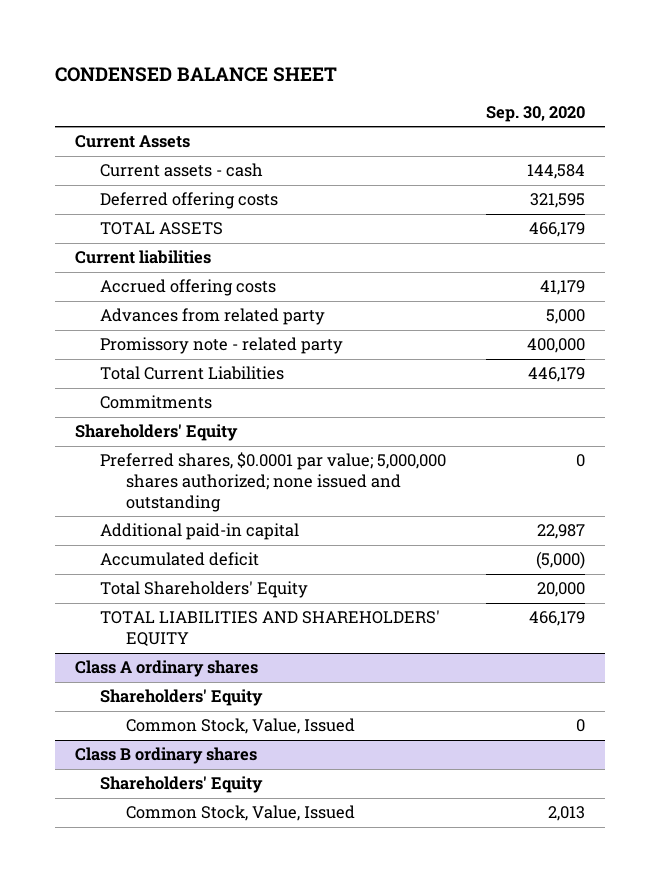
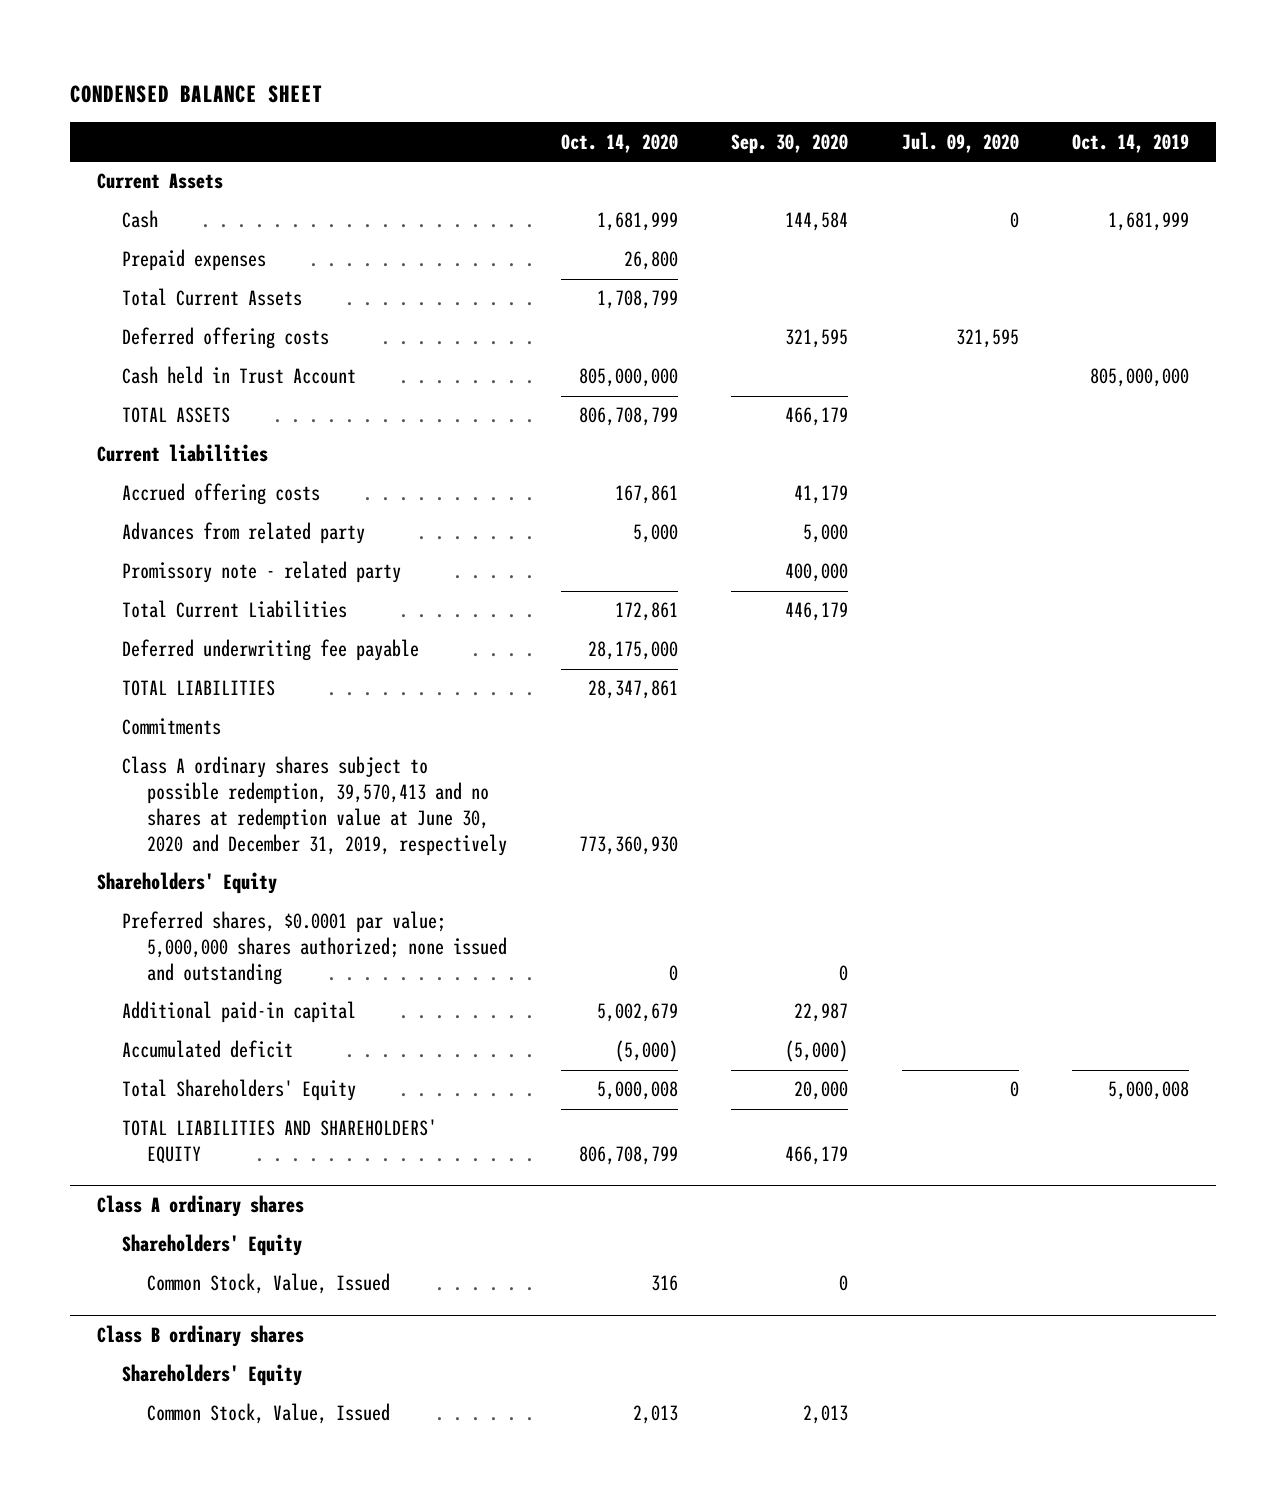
none -> [560,133,678,153] Oct. 14, 2020
none -> [901,131,1019,153] Jul. 09, 2020
none -> [1071,133,1189,153] Oct. 14, 2019
[100,163,264,178] Current assets - cash -> [122,210,159,229] Cash
none -> [122,249,267,272] Prepaid expenses
none -> [122,288,303,307] Total Current Assets
none -> [122,366,357,385] Cash held in Trust Account
none -> [122,639,420,662] Deferred underwriting fee payable
none -> [122,680,276,697] TOTAL LIABILITIES
none -> [122,756,508,856] Class A ordinary shares subject to possible redemption, 39,570,413 and no shares at redemption value at June 30, 2020 and December 31, 2019, respectively

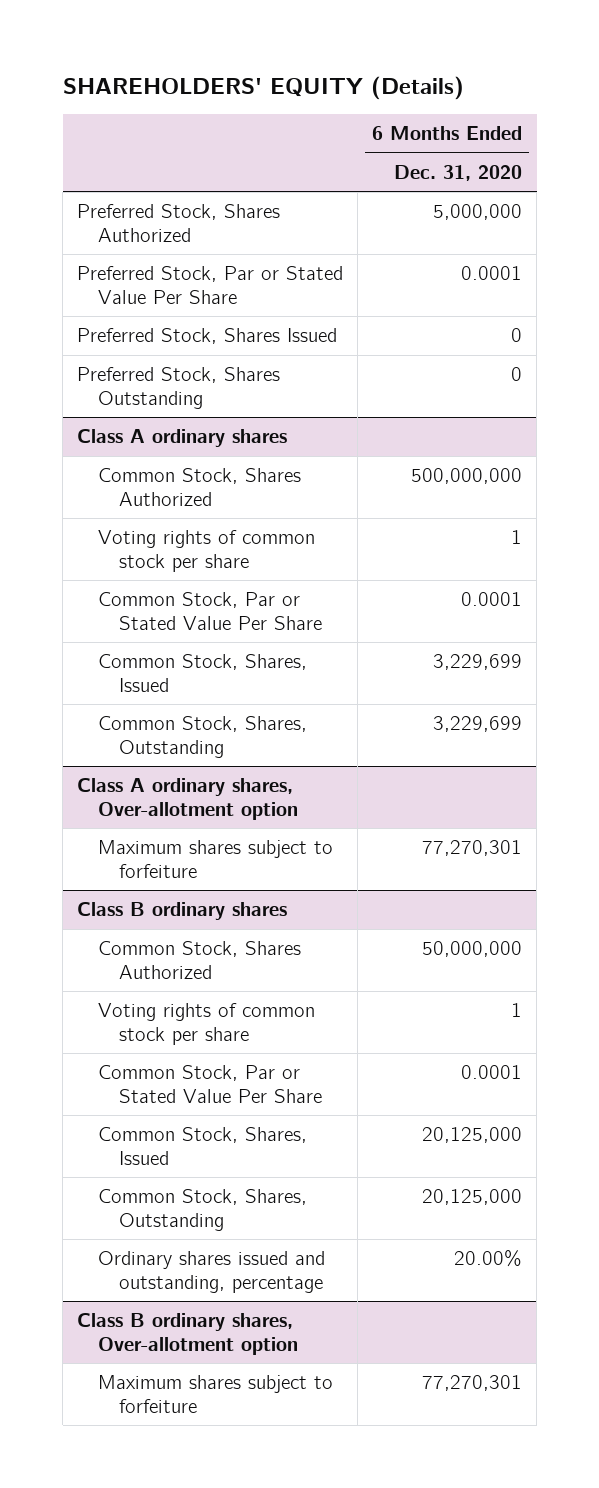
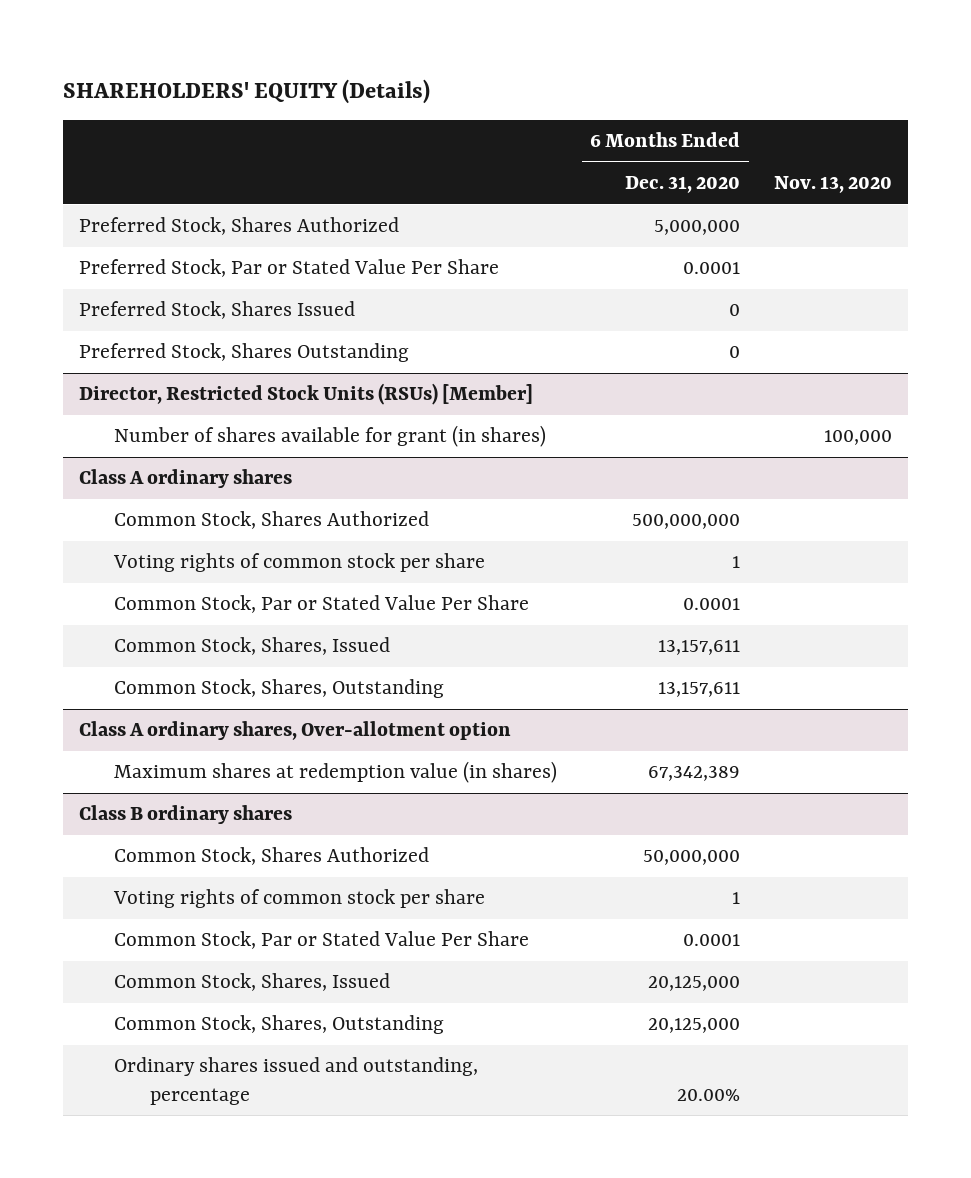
none -> [773,176,892,194] Nov. 13, 2020
none -> [79,383,534,406] Director, Restricted Stock Units (RSUs) [Member]
none -> [114,425,547,448] Number of shares available for grant (in shares)
[433,654,523,671] 3,229,699 -> [658,640,741,656] 13,157,611
[433,716,523,733] 3,229,699 -> [658,682,741,698] 13,157,611
[98,840,334,879] Maximum shares subject to forfeiture -> [114,761,558,784] Maximum shares at redemption value (in shares)
[422,840,523,857] 77,270,301 -> [648,766,741,782] 67,342,389
[77,1313,299,1356] Class B ordinary shares, Over-allotment option -> none
[98,1375,334,1414] Maximum shares subject to forfeiture -> none

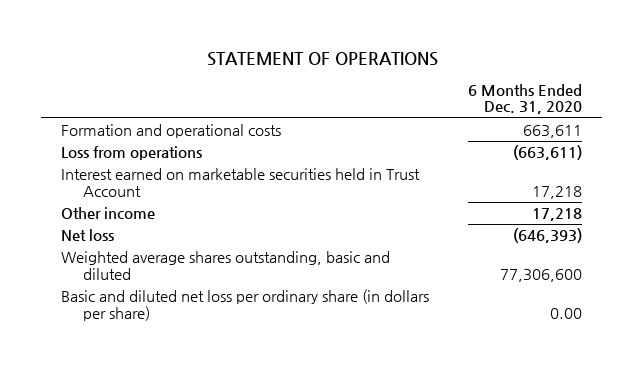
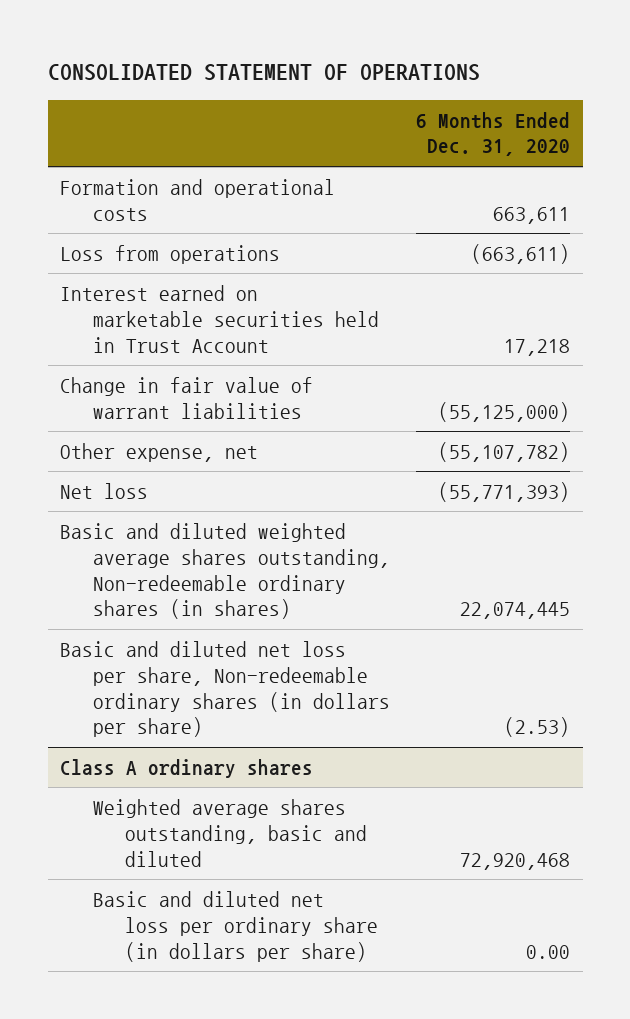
[206,51,438,66] STATEMENT OF OPERATIONS -> [47,64,480,82] CONSOLIDATED STATEMENT OF OPERATIONS
[60,207,155,220] Other income -> none
none -> [60,376,314,419] Change in fair value of warrant liabilities
none -> [60,442,259,462] Other expense, net
[513,228,583,244] (646,393) -> [437,481,570,502] (55,771,393)
none -> [60,522,390,620] Basic and diluted weighted average shares outstanding, Non-redeemable ordinary shares (in shares)
none -> [60,640,390,738] Basic and diluted net loss per share, Non-redeemable ordinary shares (in dollars per share)
none -> [60,758,314,778] Class A ordinary shares
[500,269,583,283] 77,306,600 -> [459,852,570,870] 72,920,468

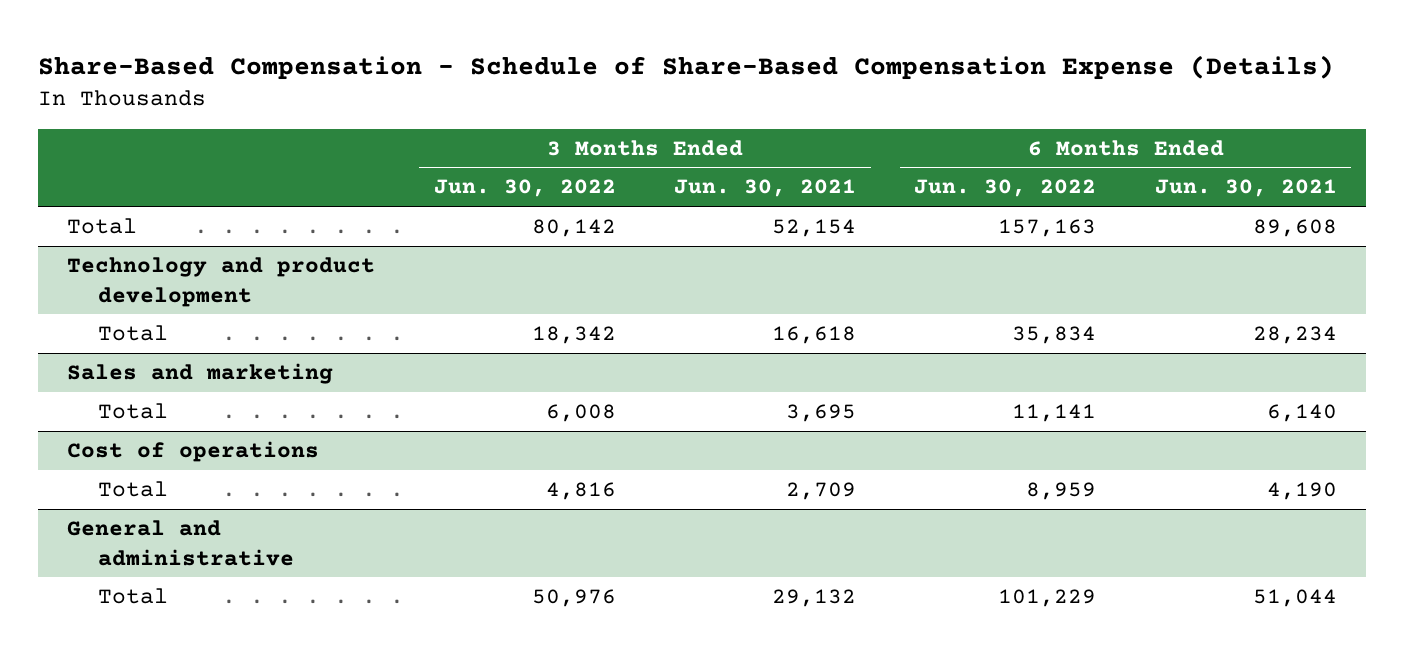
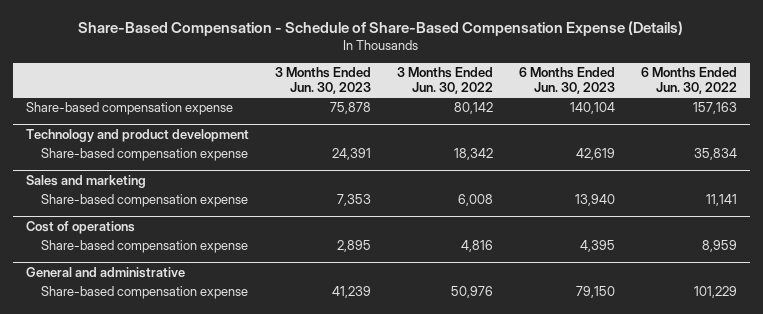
[673,179,856,198] Jun. 30, 2021 -> none
[1154,179,1337,198] Jun. 30, 2021 -> none
none -> [274,67,371,95] 3 Months Ended Jun. 30, 2023
none -> [519,67,616,95] 6 Months Ended Jun. 30, 2023
[67,218,138,235] Total -> [25,102,233,116] Share-based compensation expense
[97,325,168,342] Total -> [41,148,249,162] Share-based compensation expense
[97,403,168,420] Total -> [41,194,249,208] Share-based compensation expense
[97,481,168,498] Total -> [41,240,249,254] Share-based compensation expense
[97,588,168,605] Total -> [41,286,249,300] Share-based compensation expense

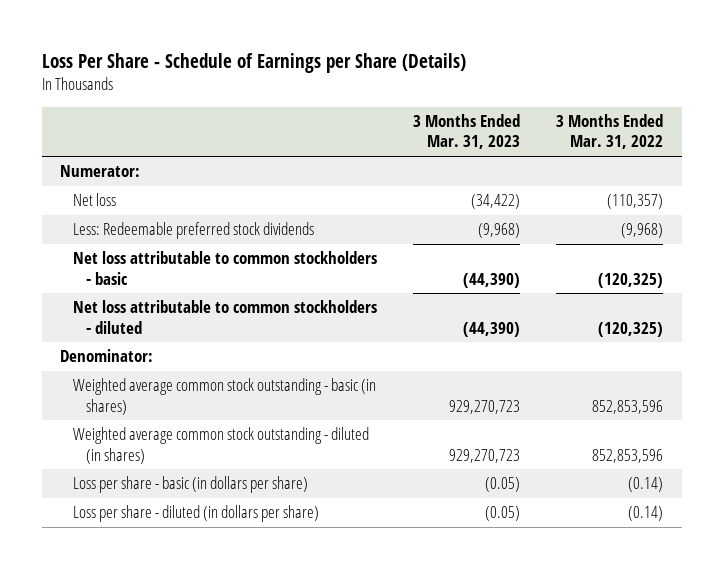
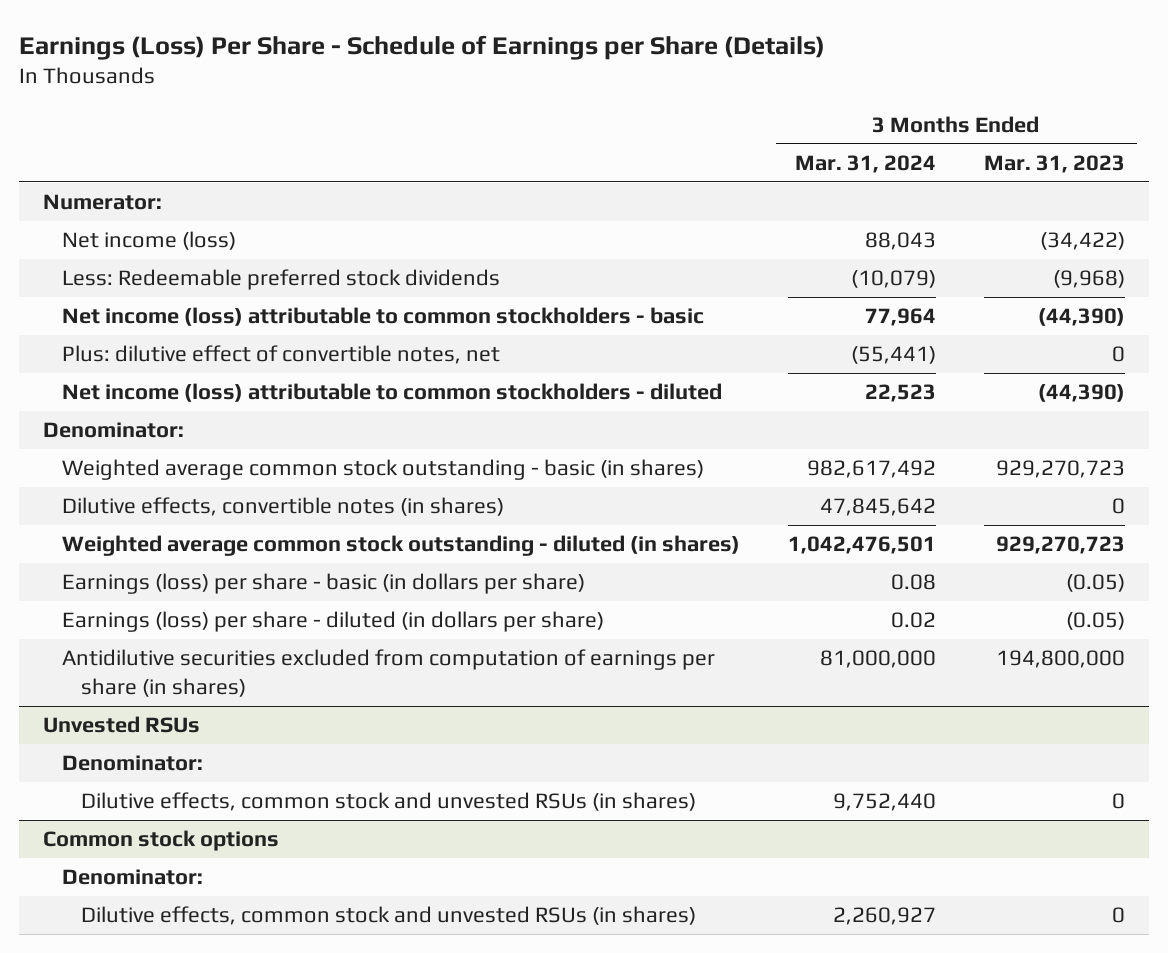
[42,52,467,73] Loss Per Share - Schedule of Earnings per Share (Details) -> [19,34,826,60] Earnings (Loss) Per Share - Schedule of Earnings per Share (Details)
[556,114,664,150] 3 Months Ended Mar. 31, 2022 -> none
none -> [794,154,936,173] Mar. 31, 2024
[73,193,117,207] Net loss -> [62,231,237,251] Net income (loss)
[73,251,378,285] Net loss attributable to common stockholders - basic -> [62,307,705,327] Net income (loss) attributable to common stockholders - basic
none -> [62,345,501,365] Plus: dilutive effect of convertible notes, net
[73,300,378,334] Net loss attributable to common stockholders - diluted -> [62,383,723,403] Net income (loss) attributable to common stockholders - diluted
none -> [62,497,505,517] Dilutive effects, convertible notes (in shares)
[73,476,309,494] Loss per share - basic (in dollars per share) -> [62,573,586,595] Earnings (loss) per share - basic (in dollars per share)
[73,505,320,523] Loss per share - diluted (in dollars per share) -> [62,611,605,633] Earnings (loss) per share - diluted (in dollars per share)
none -> [62,649,716,697] Antidilutive securities excluded from computation of earnings per share (in shares)
none -> [43,716,201,734] Unvested RSUs
none -> [62,755,204,772] Denominator:
none -> [81,792,697,812] Dilutive effects, common stock and unvested RSUs (in shares)
none -> [43,830,280,852] Common stock options
none -> [62,869,204,886] Denominator:
none -> [81,906,697,926] Dilutive effects, common stock and unvested RSUs (in shares)

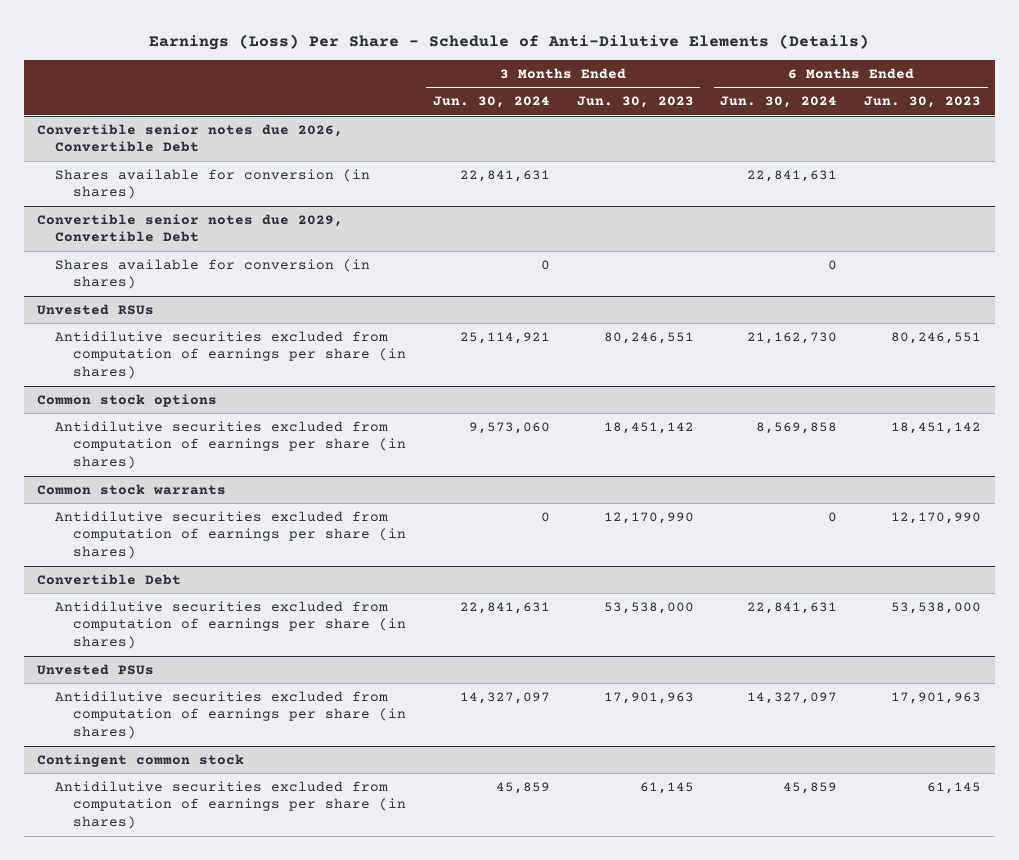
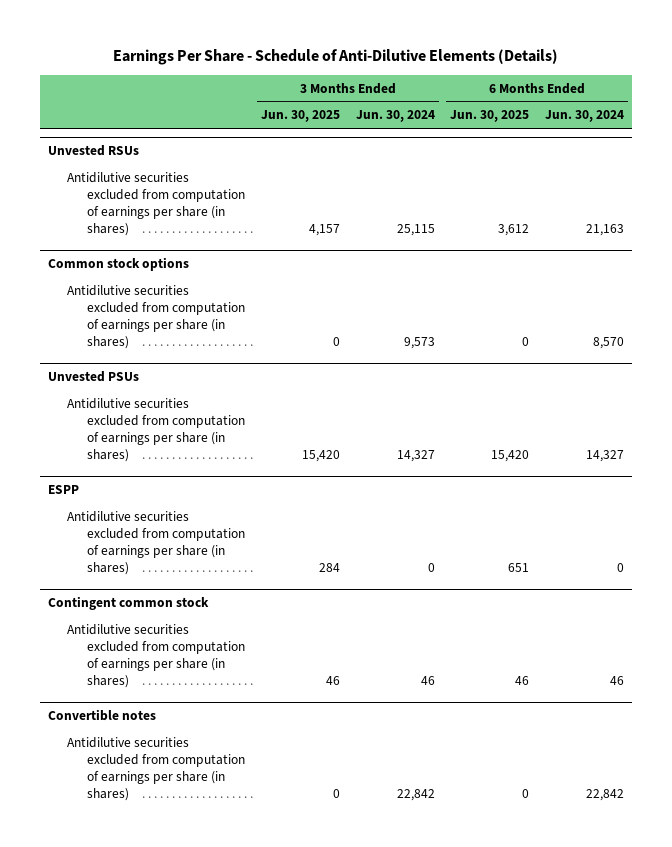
[149,34,870,51] Earnings (Loss) Per Share - Schedule of Anti-Dilutive Elements (Details) -> [112,49,558,66] Earnings Per Share - Schedule of Anti-Dilutive Elements (Details)
[576,96,694,109] Jun. 30, 2023 -> none
[864,96,982,109] Jun. 30, 2023 -> none
none -> [260,110,340,123] Jun. 30, 2025
none -> [450,110,530,123] Jun. 30, 2025
[37,123,344,153] Convertible senior notes due 2026, Convertible Debt -> none
[55,168,371,200] Shares available for conversion (in shares) -> none
[37,213,344,243] Convertible senior notes due 2029, Convertible Debt -> none
[55,258,371,290] Shares available for conversion (in shares) -> none
[459,331,550,344] 25,114,921 -> [396,223,435,236] 25,115
[747,331,838,344] 21,162,730 -> [585,223,624,236] 21,163
[37,483,227,495] Common stock warrants -> none
[55,510,406,560] Antidilutive securities excluded from computation of earnings per share (in shares) -> none
[37,573,182,585] Convertible Debt -> none
[55,600,406,650] Antidilutive securities excluded from computation of earnings per share (in shares) -> none
[468,421,550,434] 9,573,060 -> [403,336,435,349] 9,573
[756,421,838,434] 8,569,858 -> [592,336,624,349] 8,570
[459,691,550,704] 14,327,097 -> [396,449,435,462] 14,327
[747,691,838,704] 14,327,097 -> [585,449,624,462] 14,327
none -> [47,485,79,495] ESPP
none -> [67,510,246,575] Antidilutive securities excluded from computation of earnings per share (in shares)
[495,781,550,794] 45,859 -> [420,675,435,685] 46
[783,781,838,794] 45,859 -> [609,675,624,685] 46
none -> [47,709,156,722] Convertible notes
none -> [67,736,246,801] Antidilutive securities excluded from computation of earnings per share (in shares)

